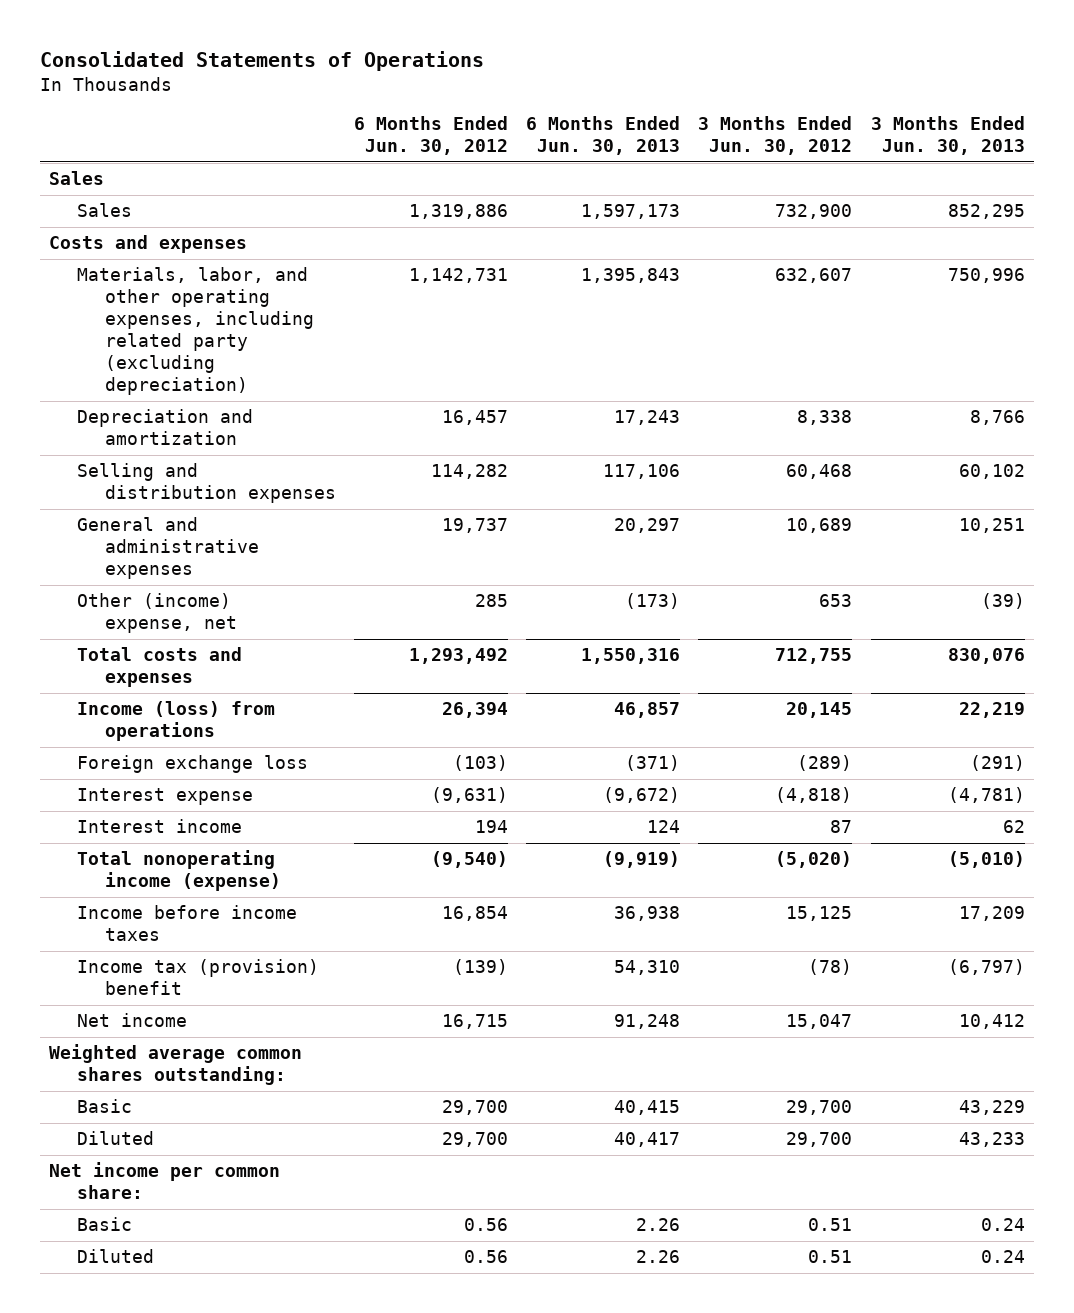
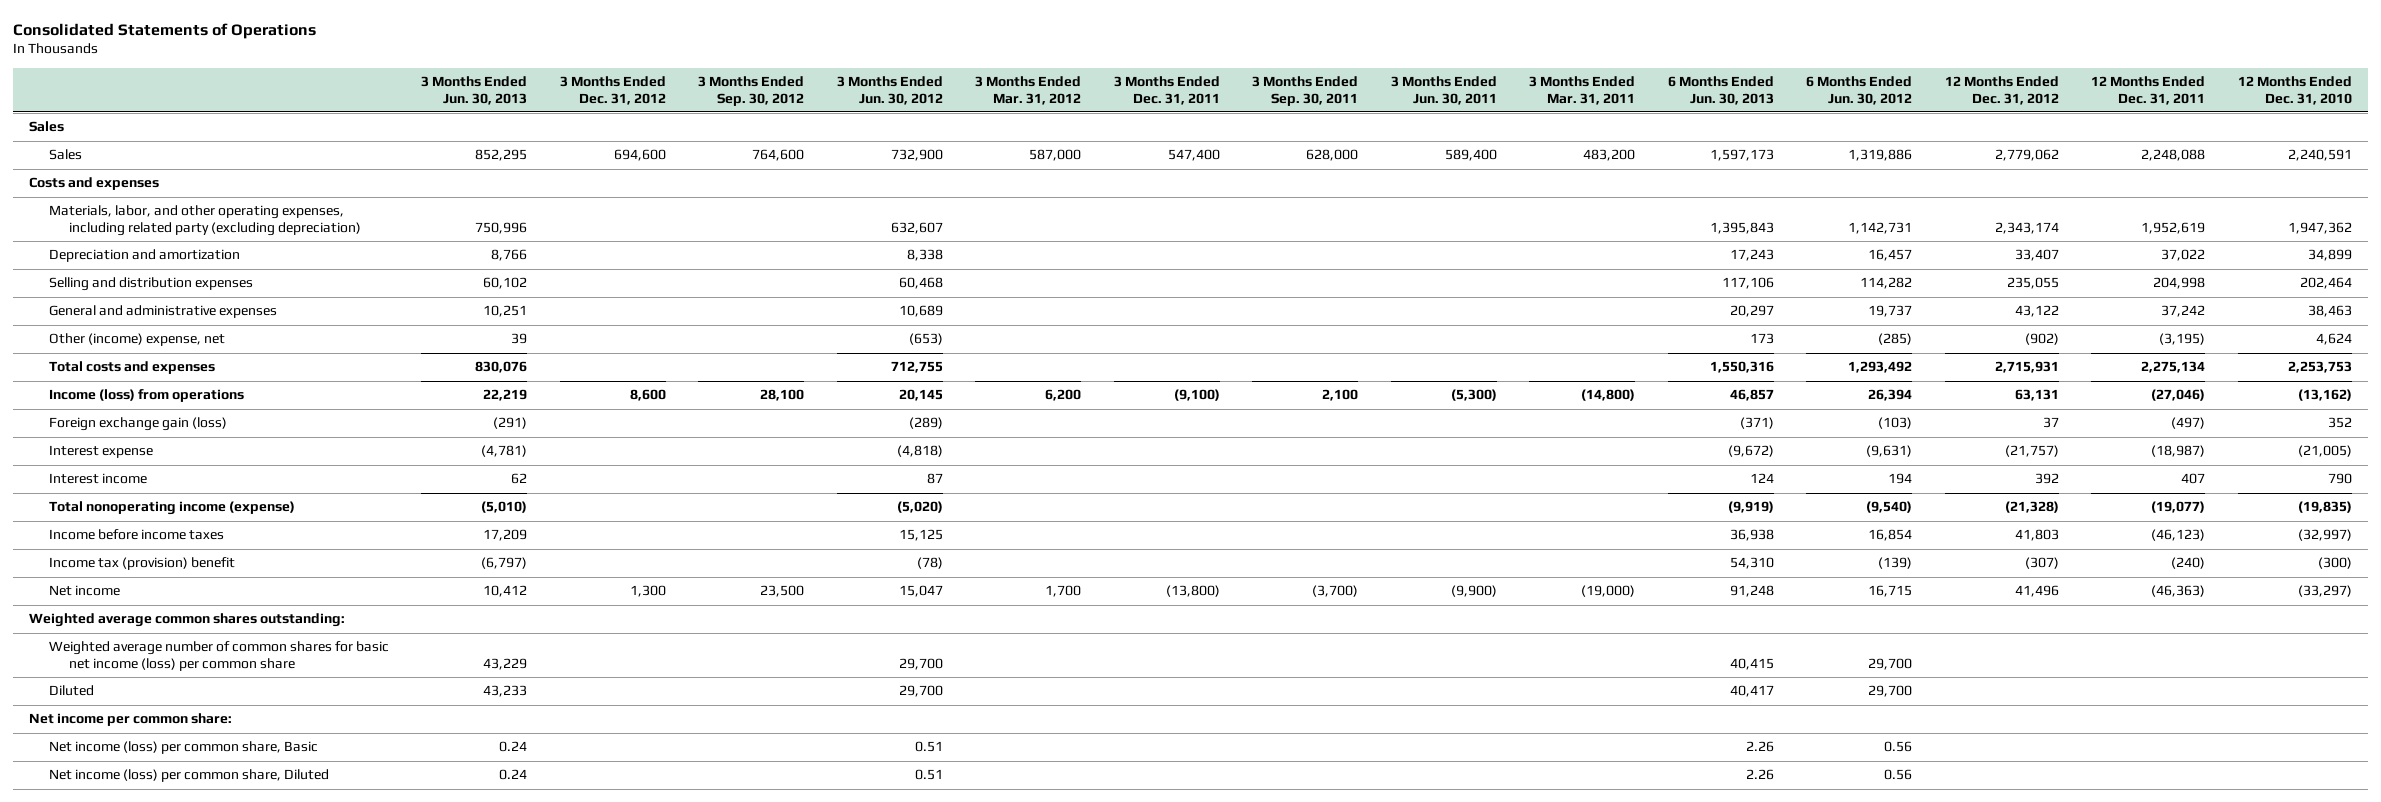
none -> [559,75,666,105] 3 Months Ended Dec. 31, 2012
none -> [698,75,805,106] 3 Months Ended Sep. 30, 2012
none -> [975,75,1082,105] 3 Months Ended Mar. 31, 2012
none -> [1113,75,1220,105] 3 Months Ended Dec. 31, 2011
none -> [1252,75,1359,106] 3 Months Ended Sep. 30, 2011
none -> [1390,75,1497,105] 3 Months Ended Jun. 30, 2011
none -> [1529,75,1636,105] 3 Months Ended Mar. 31, 2011
none -> [1944,75,2059,105] 12 Months Ended Dec. 31, 2012
none -> [2091,75,2206,105] 12 Months Ended Dec. 31, 2011
none -> [2237,75,2352,105] 12 Months Ended Dec. 31, 2010
[475,594,509,608] 285 -> [1878,333,1913,346] (285)
[625,593,681,610] (173) -> [1749,333,1774,345] 173
[819,594,853,608] 653 -> [908,333,943,346] (653)
[980,593,1025,610] (39) -> [511,333,528,345] 39
[77,755,309,774] Foreign exchange loss -> [48,417,227,432] Foreign exchange gain (loss)
[77,1099,133,1114] Basic -> [48,641,389,671] Weighted average number of common shares for basic net income (loss) per common share
[77,1217,133,1232] Basic -> [48,741,318,755] Net income (loss) per common share, Basic
[77,1249,155,1264] Diluted -> [48,769,329,783] Net income (loss) per common share, Diluted

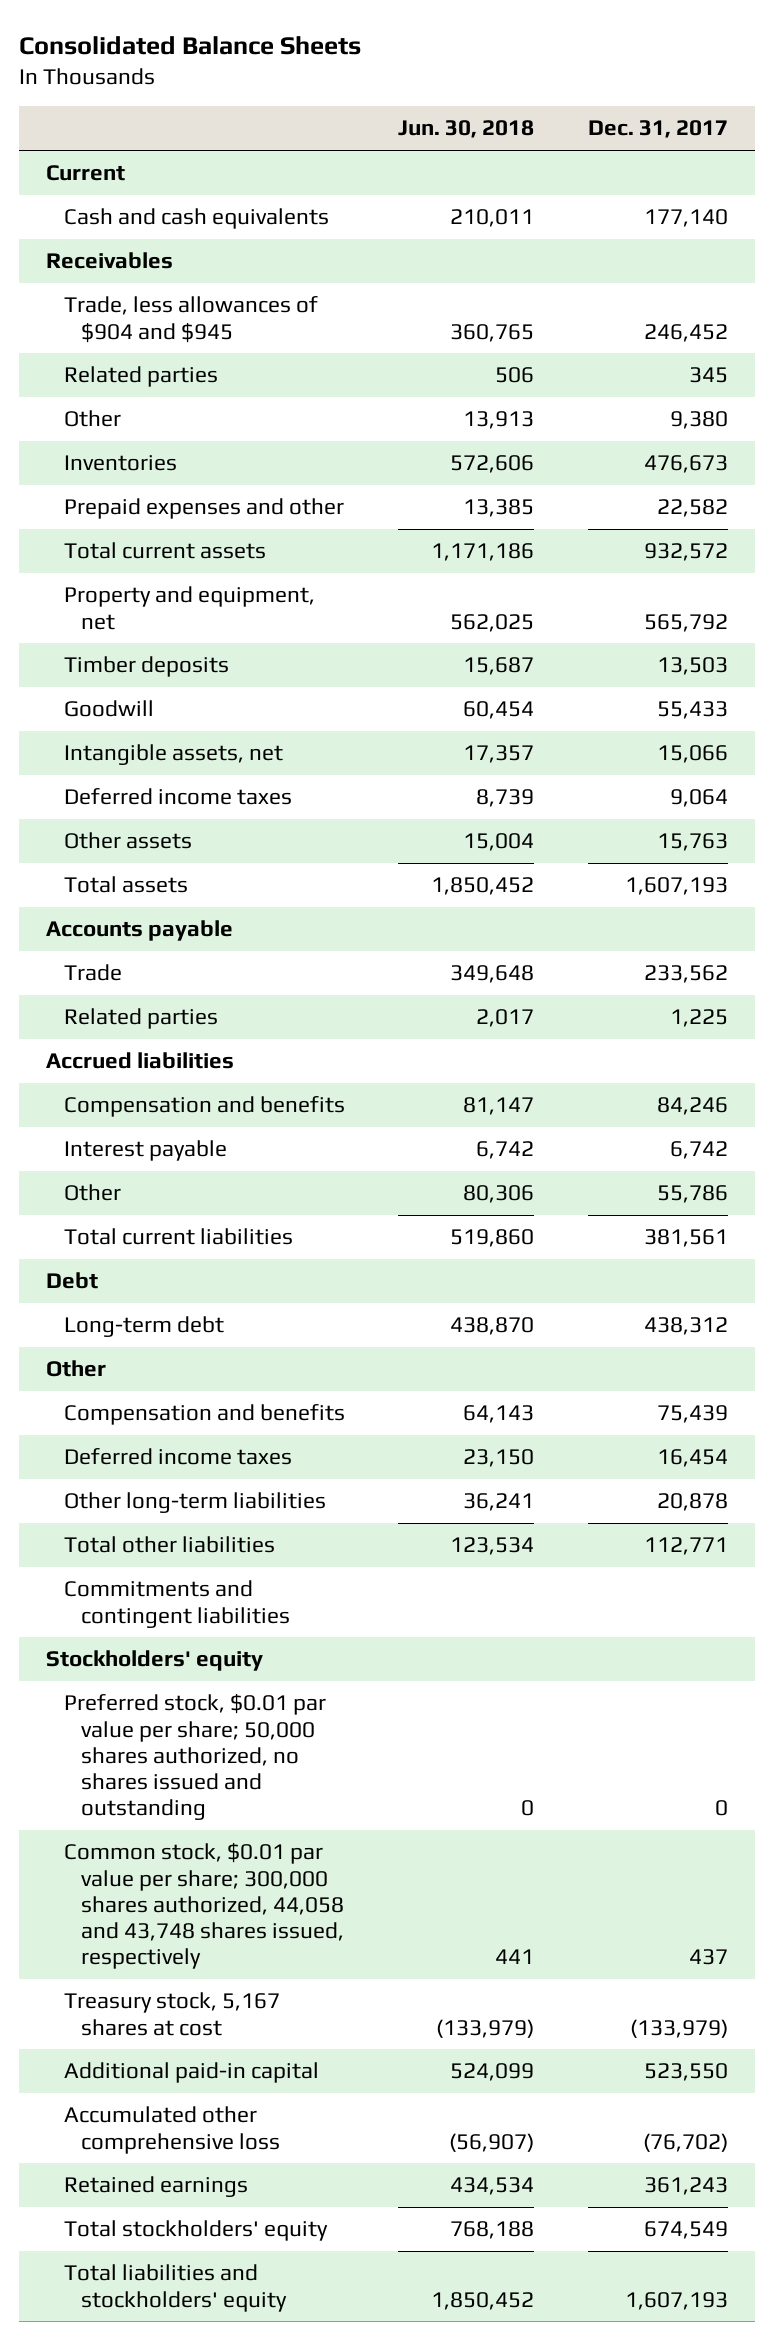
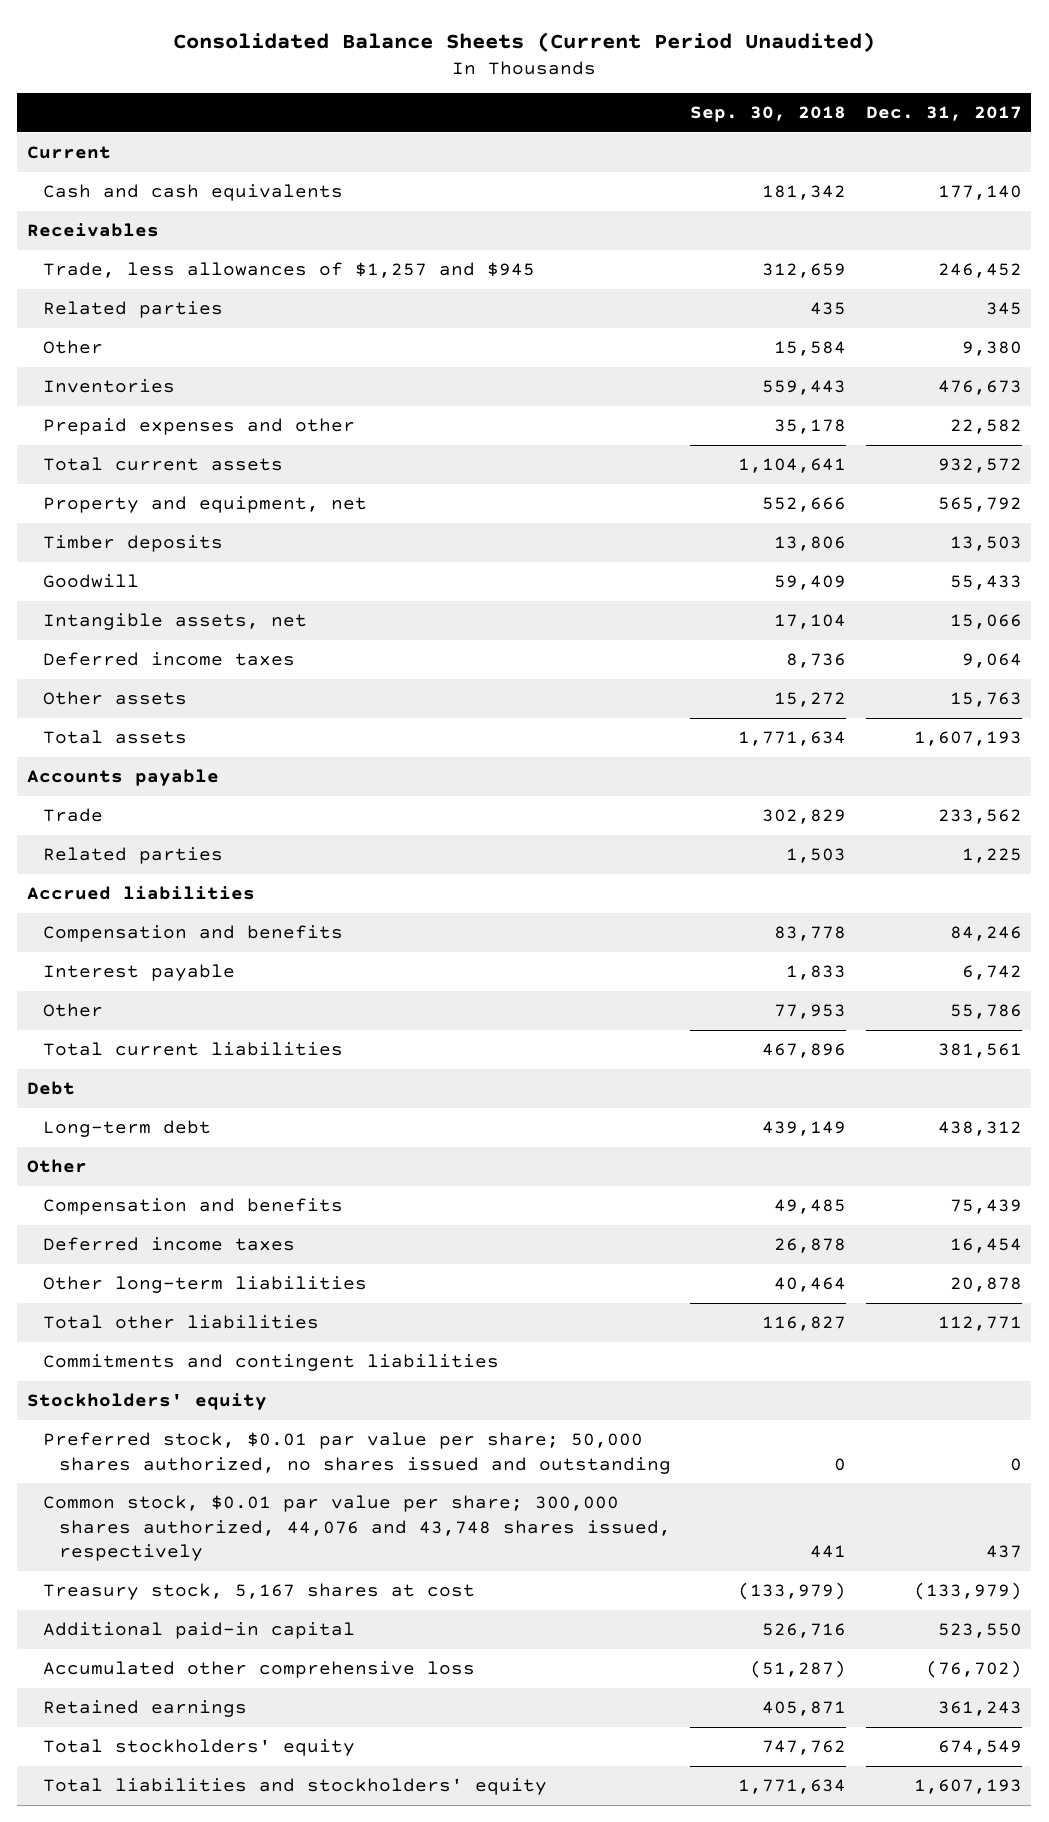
[18,35,361,55] Consolidated Balance Sheets -> [173,31,876,52] Consolidated Balance Sheets (Current Period Unaudited)
[398,120,535,139] Jun. 30, 2018 -> none
none -> [690,106,847,123] Sep. 30, 2018
[63,296,318,343] Trade, less allowances of $904 and $945 -> [42,262,535,279] Trade, less allowances of $1,257 and $945
[63,1843,345,1970] Common stock, $0.01 par value per share; 300,000 shares authorized, 44,058 and 43,748 shares issued, respectively -> [42,1495,671,1562] Common stock, $0.01 par value per share; 300,000 shares authorized, 44,076 and 43,748 shares issued, respectively

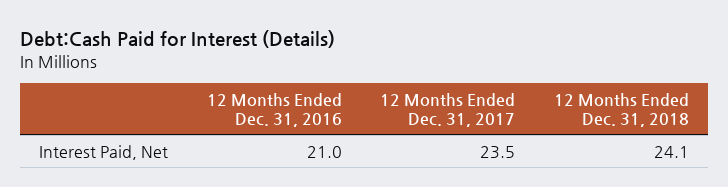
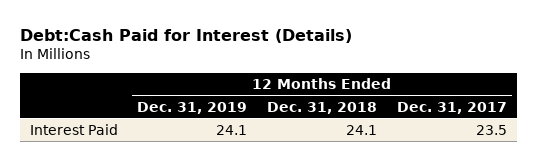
[206,92,342,128] 12 Months Ended Dec. 31, 2016 -> none
none -> [137,101,248,114] Dec. 31, 2019
[39,144,169,160] Interest Paid, Net -> [29,124,118,136] Interest Paid

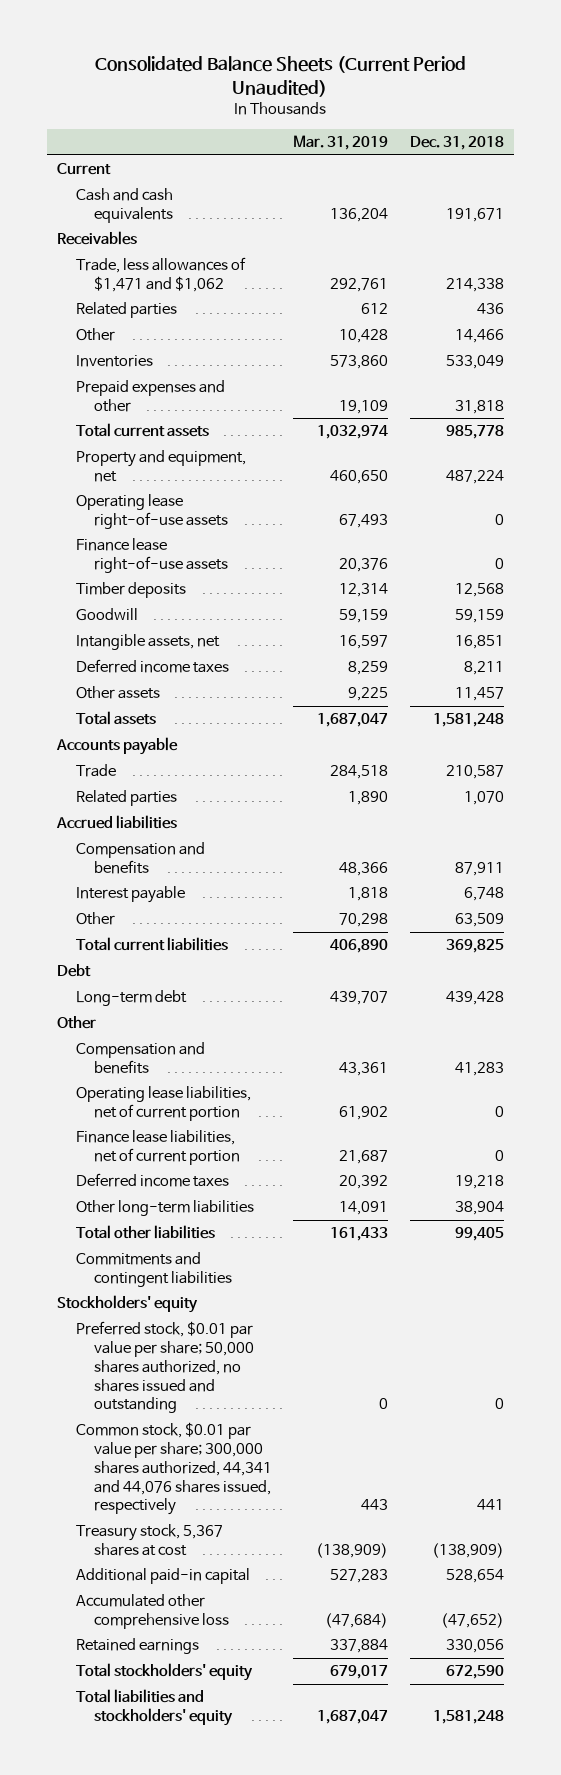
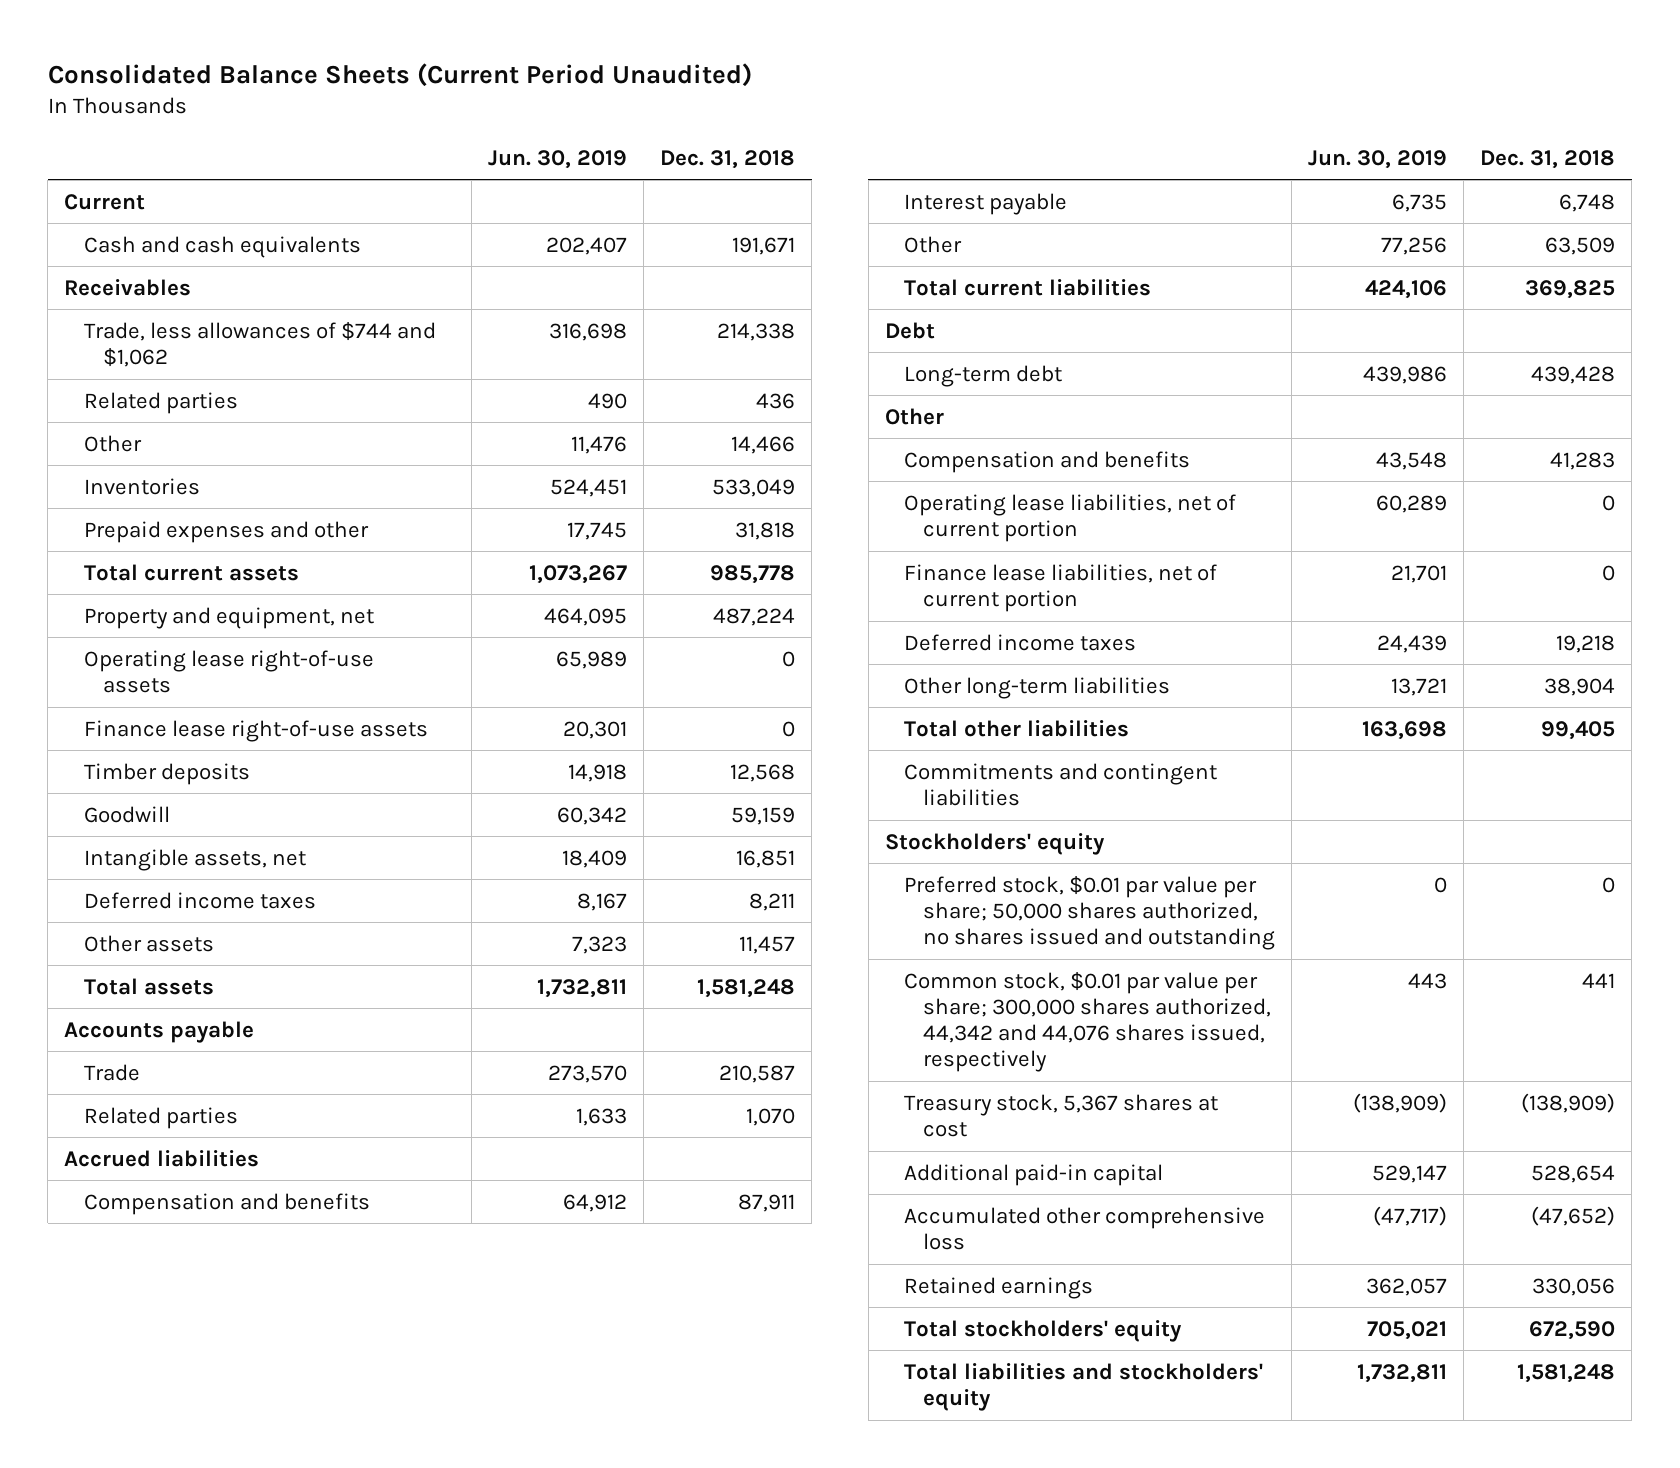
[293,135,389,151] Mar. 31, 2019 -> none
none -> [487,149,627,169] Jun. 30, 2019
[75,257,246,293] Trade, less allowances of $1,471 and $1,062 -> [83,321,436,367] Trade, less allowances of $744 and $1,062
[75,1422,273,1516] Common stock, $0.01 par value per share; 300,000 shares authorized, 44,341 and 44,076 shares issued, respectively -> [903,971,1272,1073] Common stock, $0.01 par value per share; 300,000 shares authorized, 44,342 and 44,076 shares issued, respectively

